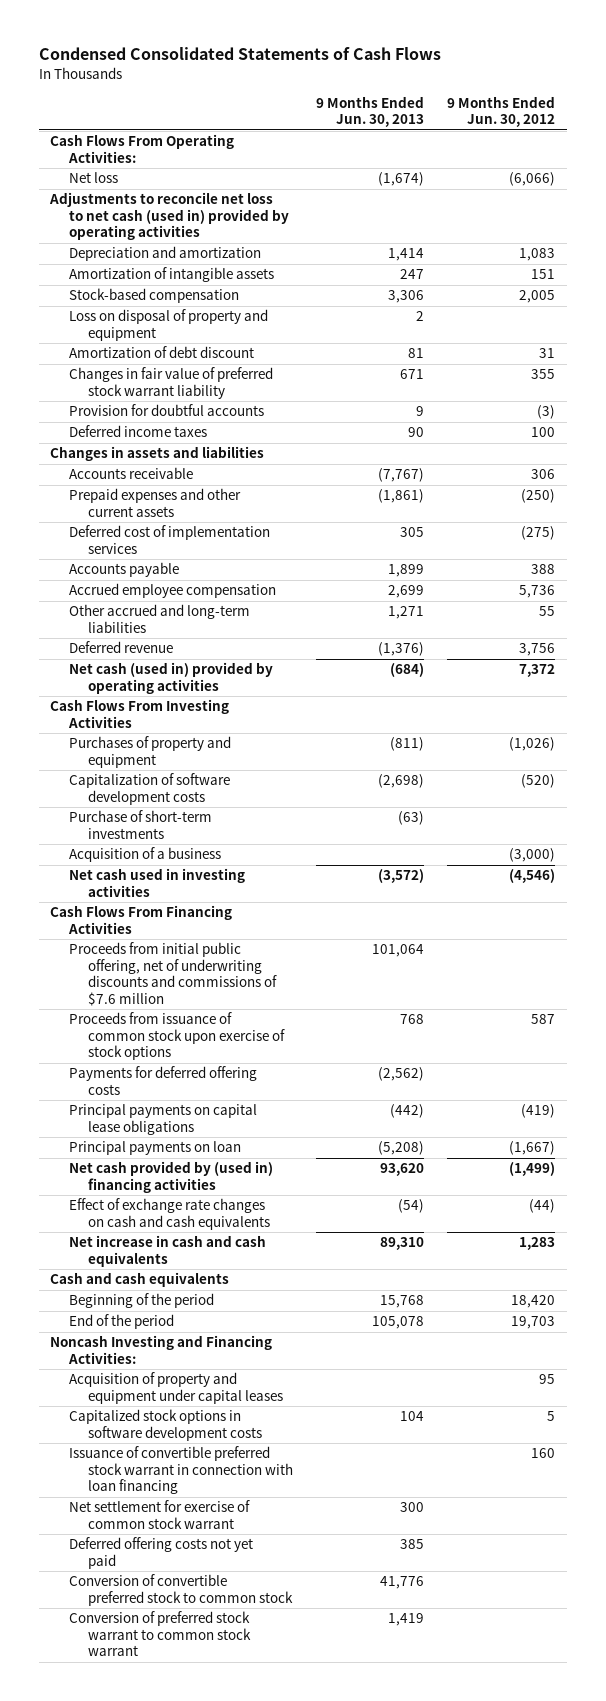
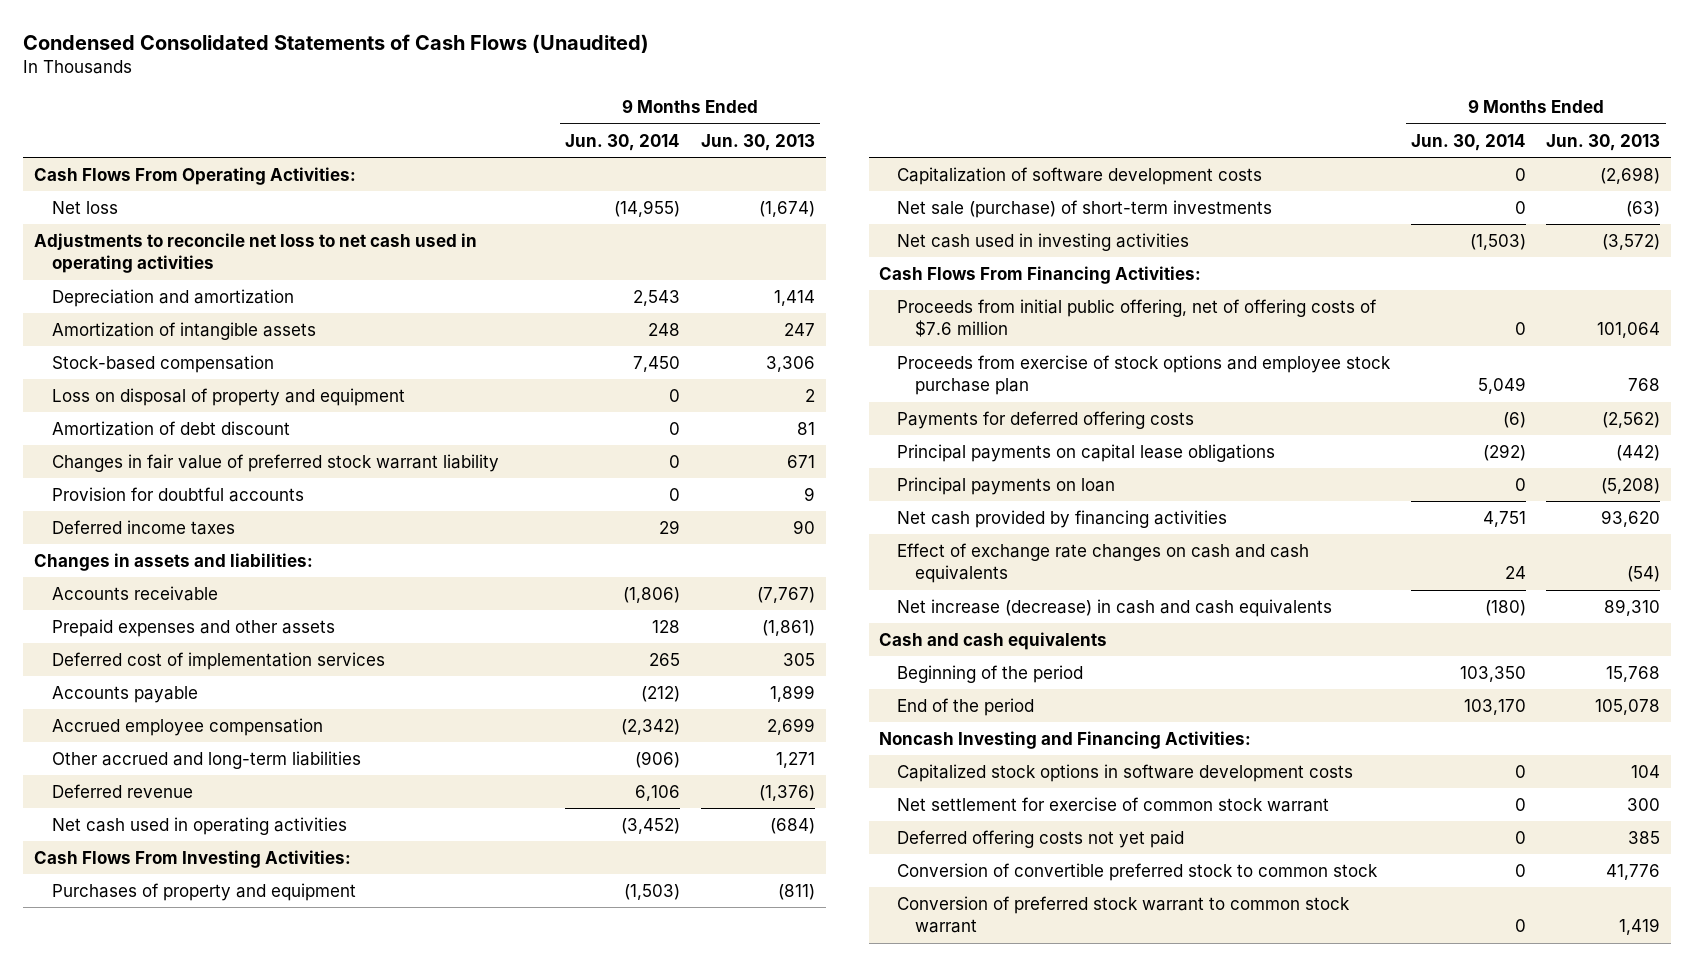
[38,47,441,61] Condensed Consolidated Statements of Cash Flows -> [23,33,650,53] Condensed Consolidated Statements of Cash Flows (Unaudited)
[447,95,556,128] 9 Months Ended Jun. 30, 2012 -> none
none -> [565,133,681,151] Jun. 30, 2014
[49,192,290,241] Adjustments to reconcile net loss to net cash (used in) provided by operating activities -> [33,233,477,274] Adjustments to reconcile net loss to net cash used in operating activities
[50,446,265,462] Changes in assets and liabilities -> [33,553,313,572] Changes in assets and liabilities:
[69,488,242,517] Prepaid expenses and other current assets -> [51,619,335,638] Prepaid expenses and other assets
[69,662,274,694] Net cash (used in) provided by operating activities -> [51,817,347,836] Net cash used in operating activities
[50,699,230,728] Cash Flows From Investing Activities -> [33,850,351,869] Cash Flows From Investing Activities:
[69,847,222,863] Acquisition of a business -> none
[69,810,213,839] Purchase of short-term investments -> [897,200,1273,219] Net sale (purchase) of short-term investments
[50,905,233,934] Cash Flows From Financing Activities -> [878,266,1201,285] Cash Flows From Financing Activities:
[69,942,277,1006] Proceeds from initial public offering, net of underwriting discounts and commissions of $7.6 million -> [897,299,1378,338] Proceeds from initial public offering, net of offering costs of $7.6 million
[69,1012,285,1061] Proceeds from issuance of common stock upon exercise of stock options -> [897,355,1392,396] Proceeds from exercise of stock options and employee stock purchase plan
[69,1161,274,1193] Net cash provided by (used in) financing activities -> [897,510,1228,529] Net cash provided by financing activities
[69,1235,267,1267] Net increase in cash and cash equivalents -> [897,599,1333,618] Net increase (decrease) in cash and cash equivalents
[69,1372,283,1404] Acquisition of property and equipment under capital leases -> none
[69,1446,293,1495] Issuance of convertible preferred stock warrant in connection with loan financing -> none

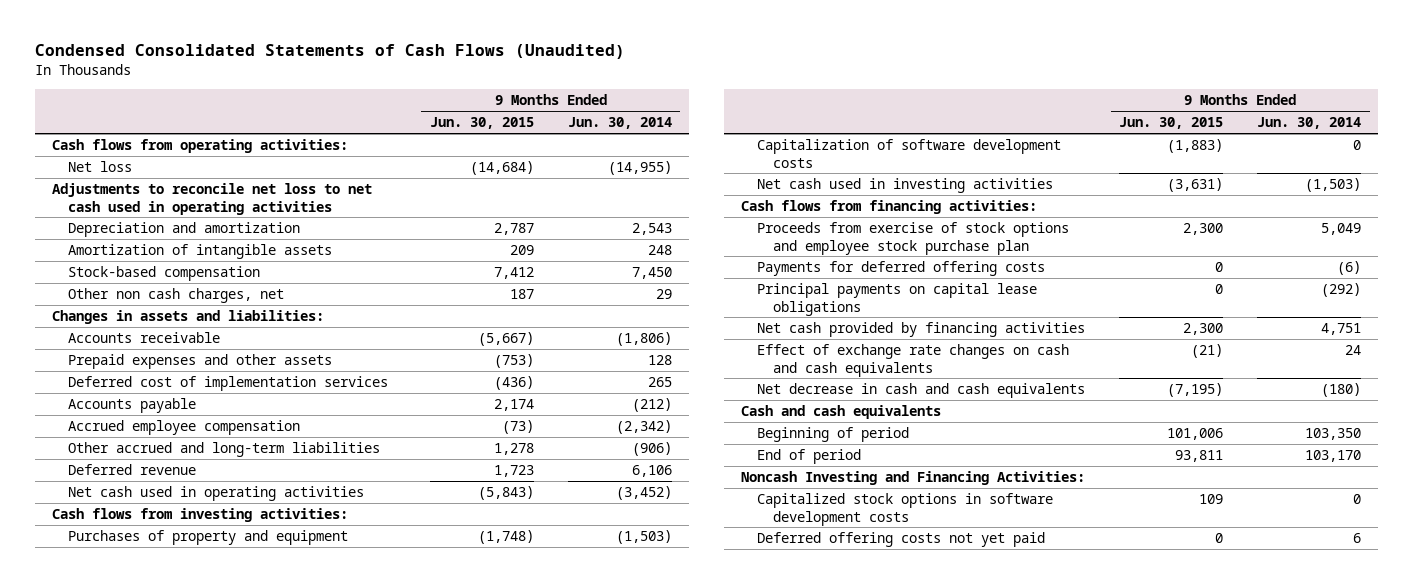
[701,133,816,151] Jun. 30, 2013 -> none
none -> [429,117,534,130] Jun. 30, 2015
[33,167,356,186] Cash Flows From Operating Activities: -> [51,139,348,154] Cash flows from operating activities:
[51,388,405,407] Loss on disposal of property and equipment -> none
[51,421,290,437] Amortization of debt discount -> none
[51,454,499,473] Changes in fair value of preferred stock warrant liability -> none
[51,487,304,503] Provision for doubtful accounts -> none
[51,520,235,536] Deferred income taxes -> none
none -> [67,288,284,304] Other non cash charges, net
[33,850,351,869] Cash Flows From Investing Activities: -> [51,508,348,523] Cash flows from investing activities:
[897,200,1273,219] Net sale (purchase) of short-term investments -> none
[897,299,1378,338] Proceeds from initial public offering, net of offering costs of $7.6 million -> none
[878,266,1201,285] Cash Flows From Financing Activities: -> [740,200,1037,215] Cash flows from financing activities:
[897,477,1116,496] Principal payments on loan -> none
[897,599,1333,618] Net increase (decrease) in cash and cash equivalents -> [757,383,1086,399] Net decrease in cash and cash equivalents
[897,665,1084,684] Beginning of the period -> [757,427,910,443] Beginning of period
[897,698,1035,717] End of the period -> [757,449,862,465] End of period
[897,797,1330,813] Net settlement for exercise of common stock warrant -> none
[897,863,1379,882] Conversion of convertible preferred stock to common stock -> none
[897,896,1351,934] Conversion of preferred stock warrant to common stock warrant -> none
[1514,831,1526,845] 0 -> [1353,533,1362,544] 6

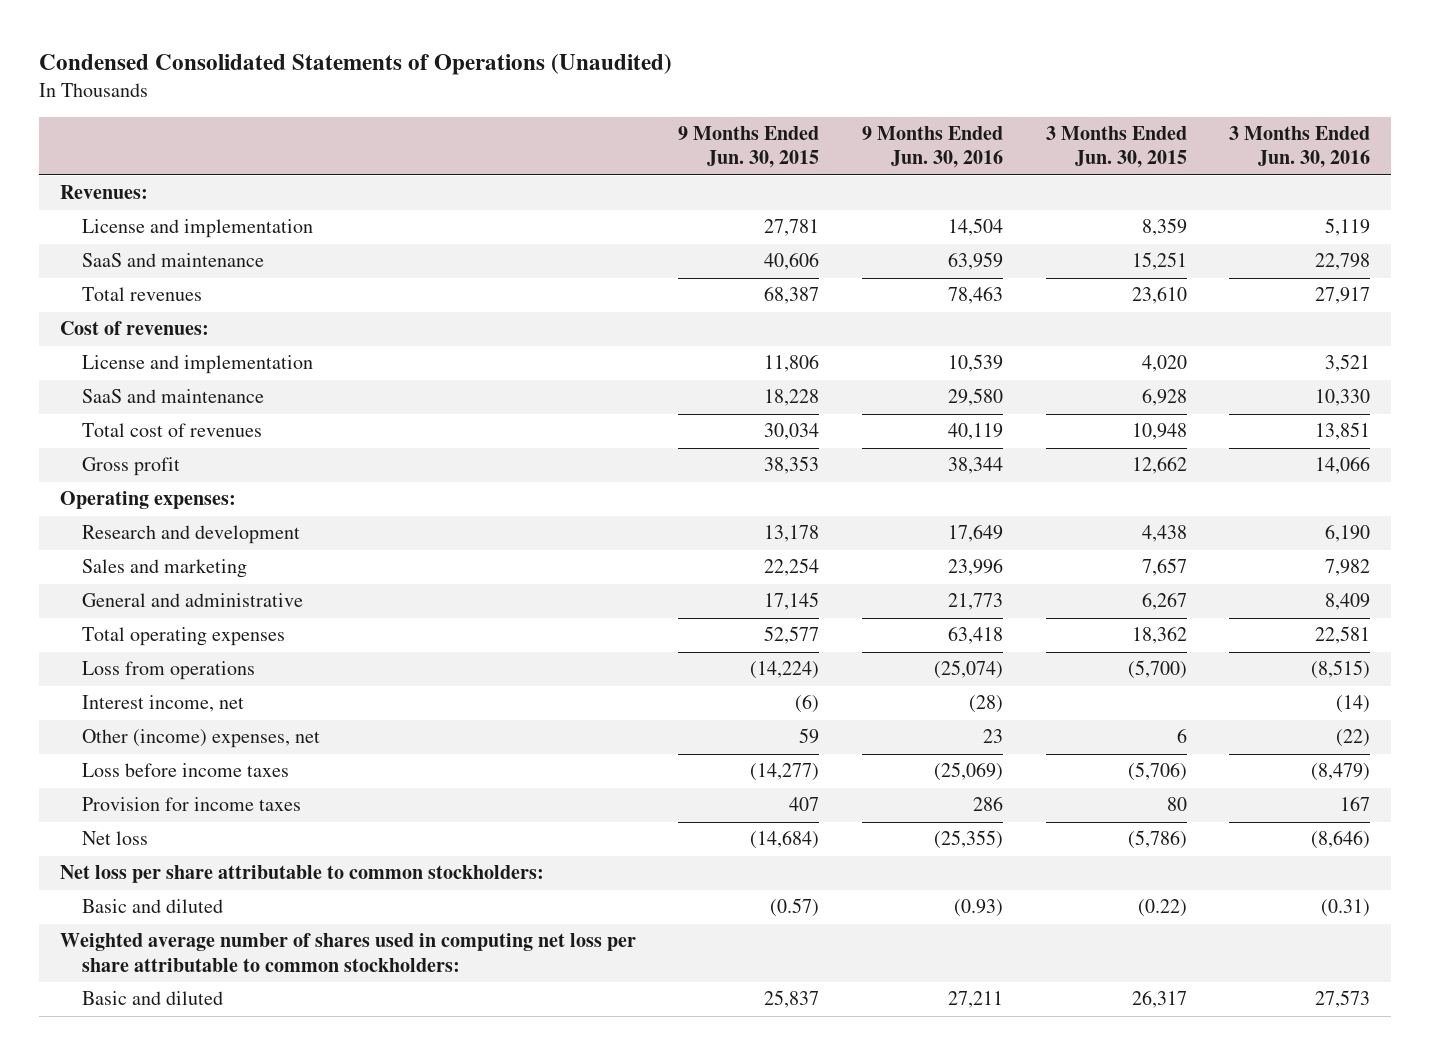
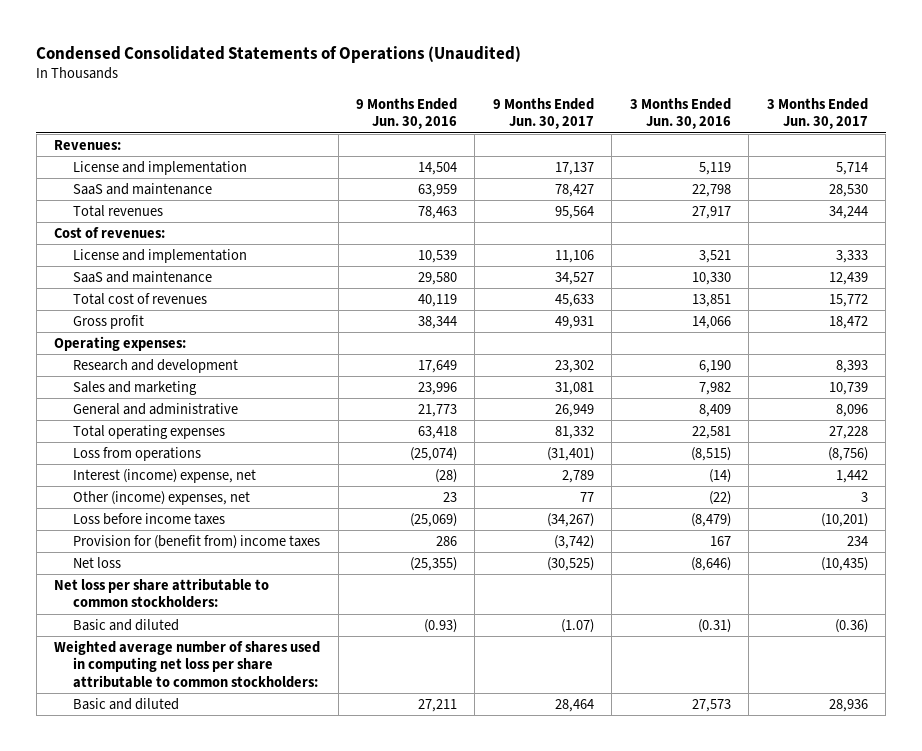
[678,126,820,169] 9 Months Ended Jun. 30, 2015 -> none
[1045,126,1187,169] 3 Months Ended Jun. 30, 2015 -> none
none -> [492,98,594,130] 9 Months Ended Jun. 30, 2017
none -> [766,98,868,130] 3 Months Ended Jun. 30, 2017
[82,695,245,713] Interest income, net -> [73,469,257,484] Interest (income) expense, net
[82,797,302,812] Provision for income taxes -> [73,535,321,550] Provision for (benefit from) income taxes

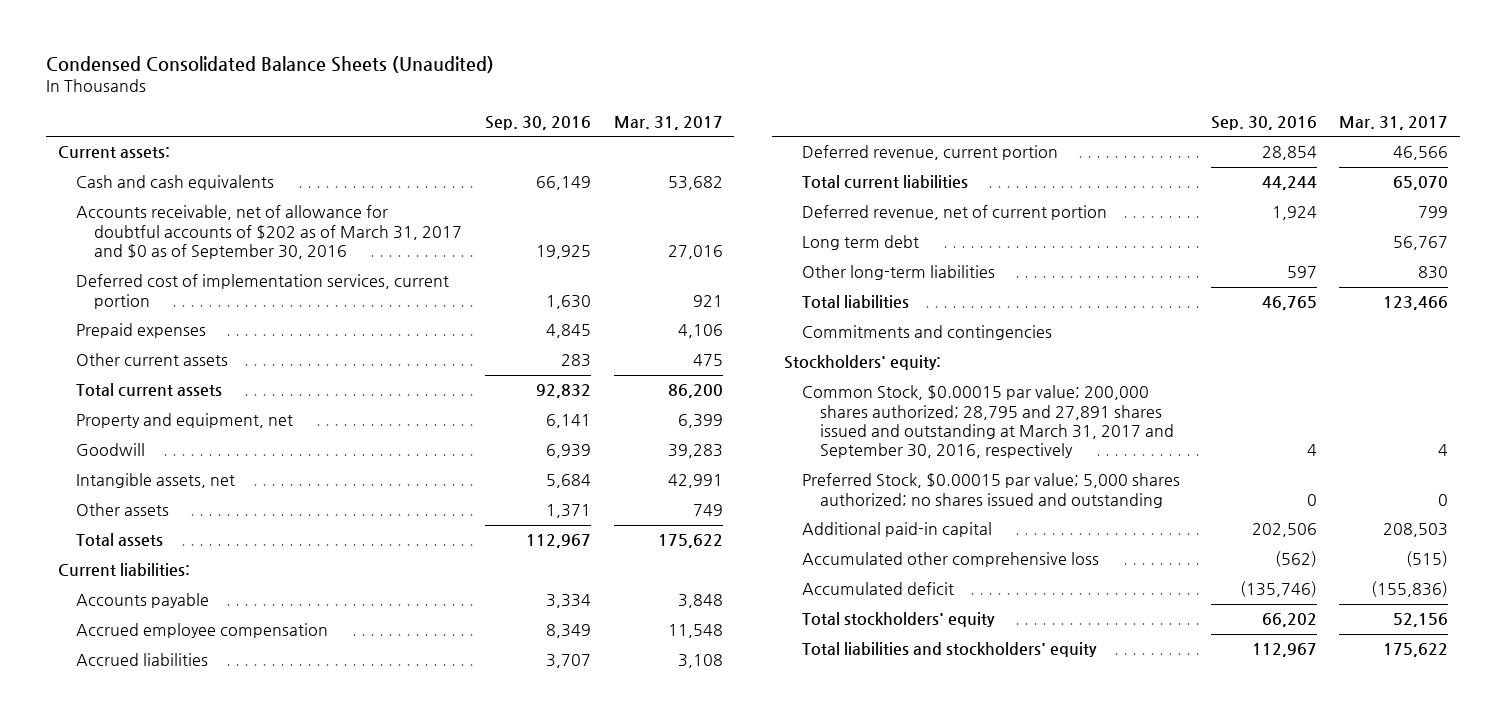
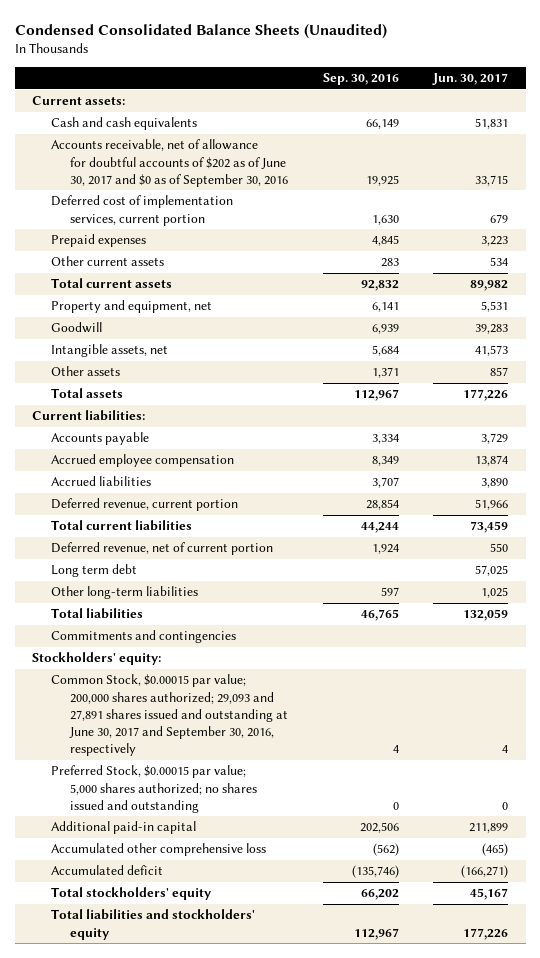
[613,115,723,130] Mar. 31, 2017 -> none
none -> [432,73,509,86] Jun. 30, 2017
[75,205,463,259] Accounts receivable, net of allowance for doubtful accounts of $202 as of March 31, 2017 and $0 as of September 30, 2016 -> [50,139,288,187] Accounts receivable, net of allowance for doubtful accounts of $202 as of June 30, 2017 and $0 as of September 30, 2016
[801,385,1175,459] Common Stock, $0.00015 par value; 200,000 shares authorized; 28,795 and 27,891 shares issued and outstanding at March 31, 2017 and September 30, 2016, respectively -> [50,674,288,757] Common Stock, $0.00015 par value; 200,000 shares authorized; 29,093 and 27,891 shares issued and outstanding at June 30, 2017 and September 30, 2016, respectively

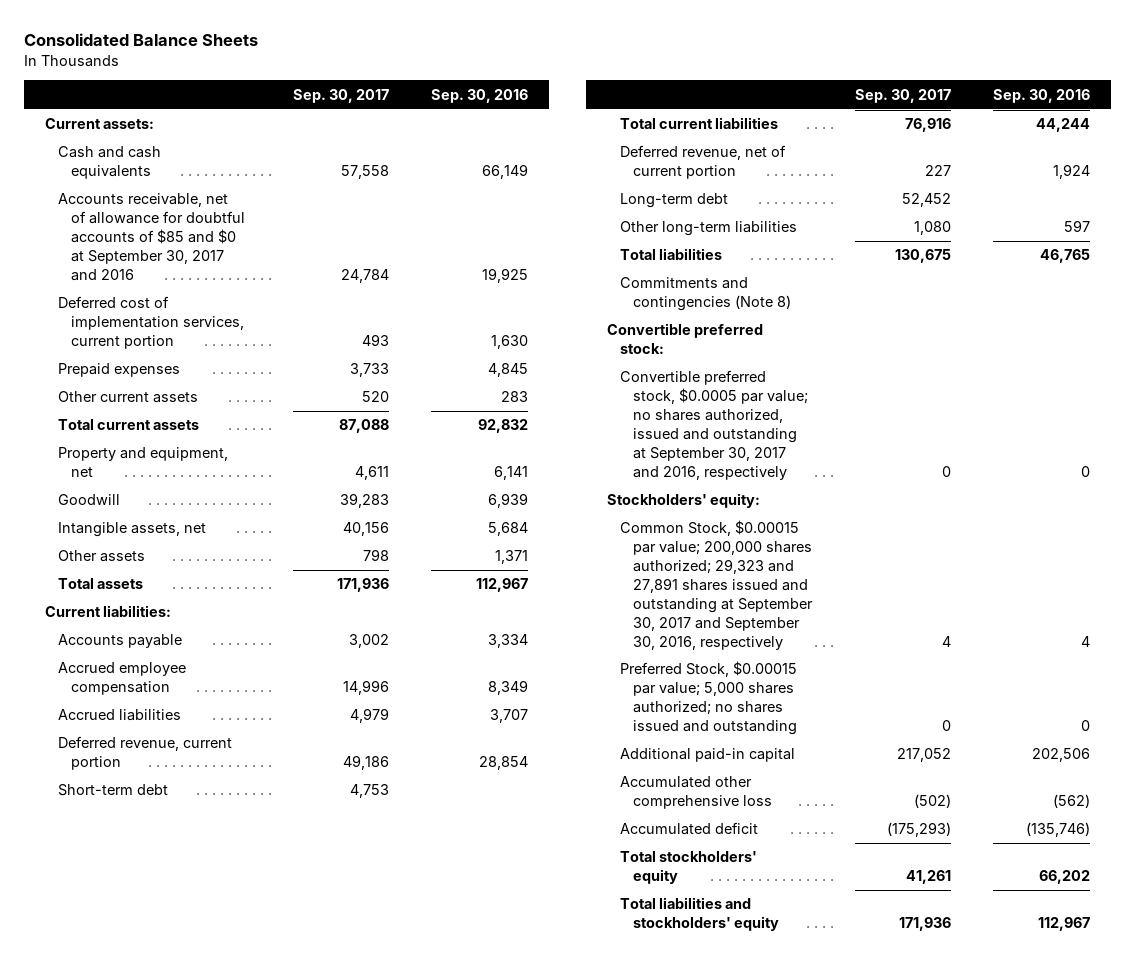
[14,24,387,40] Condensed Consolidated Balance Sheets (Unaudited) -> [23,33,258,47] Consolidated Balance Sheets
[432,73,509,86] Jun. 30, 2017 -> none
none -> [292,88,389,103] Sep. 30, 2017
[50,139,288,187] Accounts receivable, net of allowance for doubtful accounts of $202 as of June 30, 2017 and $0 as of September 30, 2016 -> [58,193,246,281] Accounts receivable, net of allowance for doubtful accounts of $85 and $0 at September 30, 2017 and 2016
none -> [58,784,169,797] Short-term debt
[50,564,137,578] Long term debt -> [620,193,729,209] Long-term debt
[50,630,236,644] Commitments and contingencies -> [620,277,792,312] Commitments and contingencies (Note 8)
none -> [606,323,763,355] Convertible preferred stock:
none -> [620,370,809,480] Convertible preferred stock, $0.0005 par value; no shares authorized, issued and outstanding at September 30, 2017 and 2016, respectively
[50,674,288,757] Common Stock, $0.00015 par value; 200,000 shares authorized; 29,093 and 27,891 shares issued and outstanding at June 30, 2017 and September 30, 2016, respectively -> [620,520,814,650] Common Stock, $0.00015 par value; 200,000 shares authorized; 29,323 and 27,891 shares issued and outstanding at September 30, 2017 and September 30, 2016, respectively

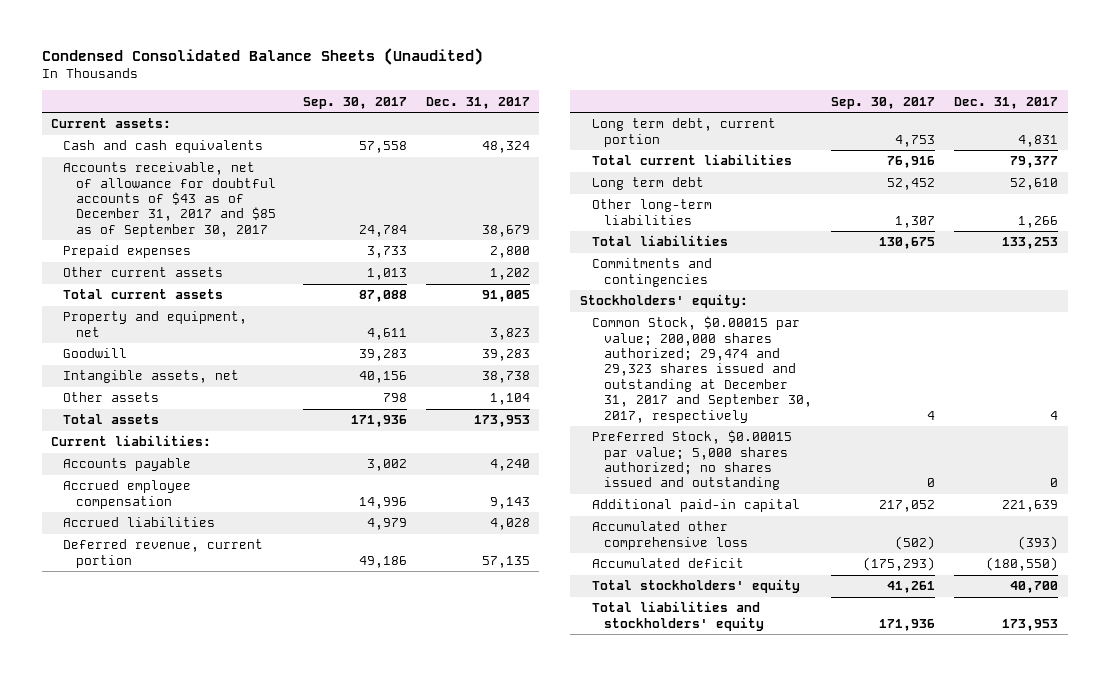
[23,33,258,47] Consolidated Balance Sheets -> [41,48,483,66] Condensed Consolidated Balance Sheets (Unaudited)
[431,88,529,103] Sep. 30, 2016 -> none
none -> [425,96,530,109] Dec. 31, 2017
[58,296,245,350] Deferred cost of implementation services, current portion -> none
[58,193,246,281] Accounts receivable, net of allowance for doubtful accounts of $85 and $0 at September 30, 2017 and 2016 -> [63,162,276,237] Accounts receivable, net of allowance for doubtful accounts of $43 as of December 31, 2017 and $85 as of September 30, 2017
[361,391,389,403] 520 -> [366,268,407,281] 1,013
[58,784,169,797] Short-term debt -> [592,118,777,147] Long term debt, current portion
[620,145,787,180] Deferred revenue, net of current portion -> none
[620,193,729,209] Long-term debt -> [592,177,705,191] Long term debt
[913,221,951,236] 1,080 -> [895,215,936,228] 1,307
[606,323,763,355] Convertible preferred stock: -> none
[620,370,809,480] Convertible preferred stock, $0.0005 par value; no shares authorized, issued and outstanding at September 30, 2017 and 2016, respectively -> none
[620,277,792,312] Commitments and contingencies (Note 8) -> [592,258,713,287] Commitments and contingencies
[620,520,814,650] Common Stock, $0.00015 par value; 200,000 shares authorized; 29,323 and 27,891 shares issued and outstanding at September 30, 2017 and September 30, 2016, respectively -> [592,316,813,423] Common Stock, $0.00015 par value; 200,000 shares authorized; 29,474 and 29,323 shares issued and outstanding at December 31, 2017 and September 30, 2017, respectively

